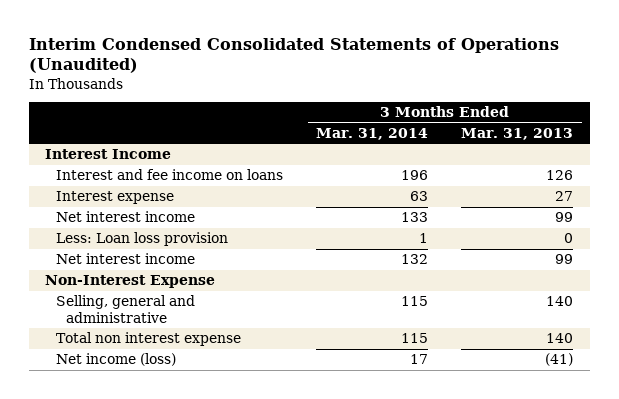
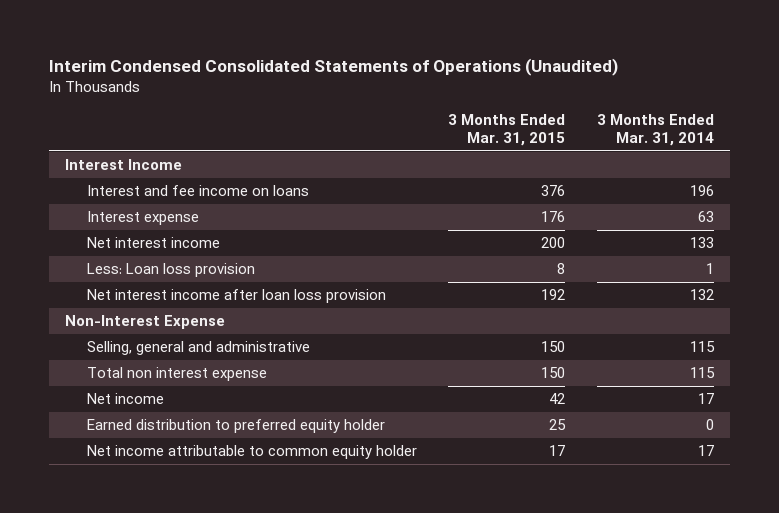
[461,127,574,140] Mar. 31, 2013 -> none
none -> [448,113,566,146] 3 Months Ended Mar. 31, 2015
[55,253,195,265] Net interest income -> [86,289,386,304] Net interest income after loan loss provision
[55,353,176,367] Net income (loss) -> [86,393,164,405] Net income
none -> [86,419,385,434] Earned distribution to preferred equity holder
none -> [86,445,417,460] Net income attributable to common equity holder

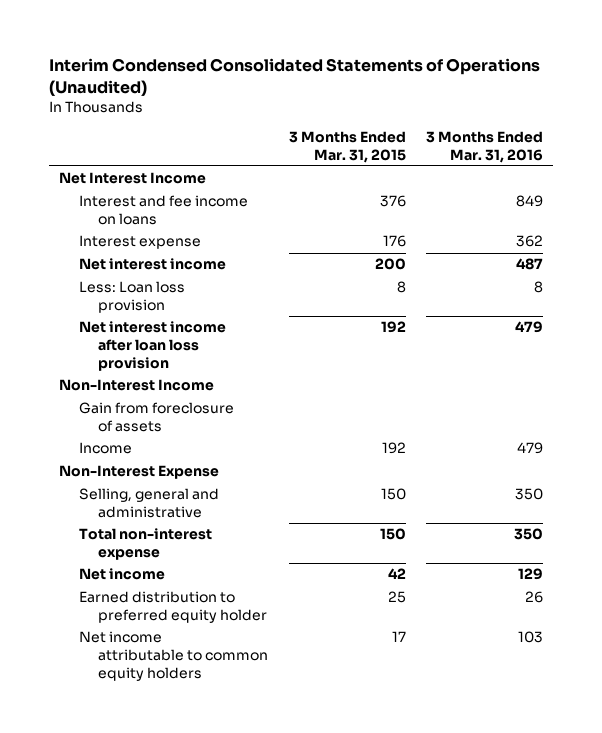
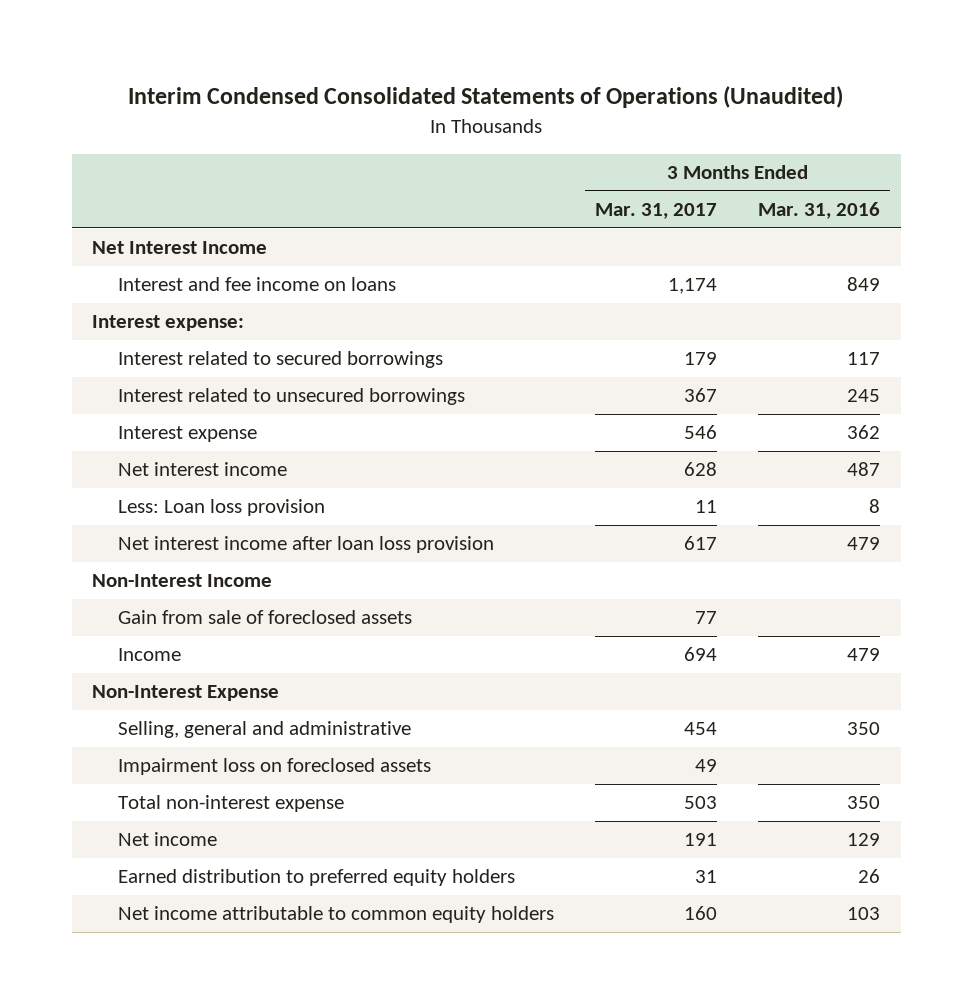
[288,131,406,163] 3 Months Ended Mar. 31, 2015 -> none
none -> [595,203,718,220] Mar. 31, 2017
none -> [92,315,245,332] Interest expense:
none -> [118,351,444,369] Interest related to secured borrowings
none -> [118,388,466,406] Interest related to unsecured borrowings
[78,402,234,433] Gain from foreclosure of assets -> [118,610,413,625] Gain from sale of foreclosed assets
none -> [118,758,432,776] Impairment loss on foreclosed assets
[78,591,268,624] Earned distribution to preferred equity holder -> [118,869,516,887] Earned distribution to preferred equity holders

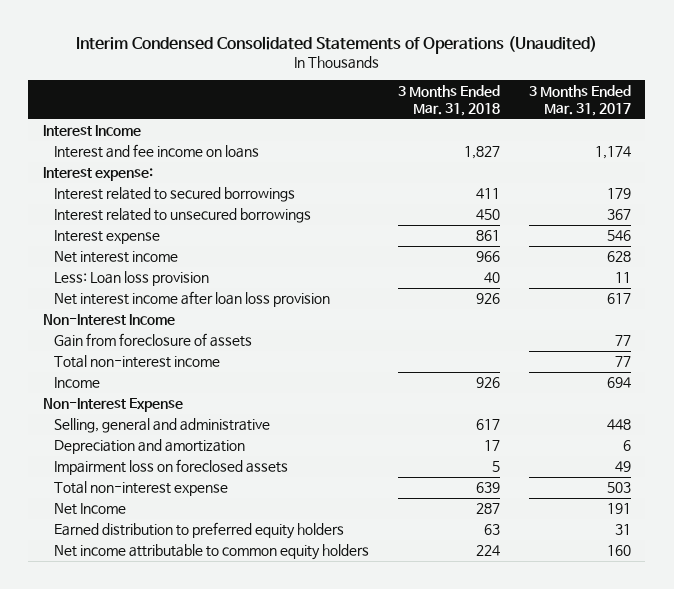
[758,202,881,220] Mar. 31, 2016 -> none
none -> [398,84,501,116] 3 Months Ended Mar. 31, 2018
[92,241,268,255] Net Interest Income -> [42,125,141,137] Interest Income
[118,610,413,625] Gain from sale of foreclosed assets -> [54,333,253,348] Gain from foreclosure of assets
none -> [54,355,221,369] Total non-interest income
[684,722,718,736] 454 -> [606,419,631,431] 448
none -> [54,439,246,455] Depreciation and amortization
[118,832,218,847] Net income -> [54,503,127,516] Net Income

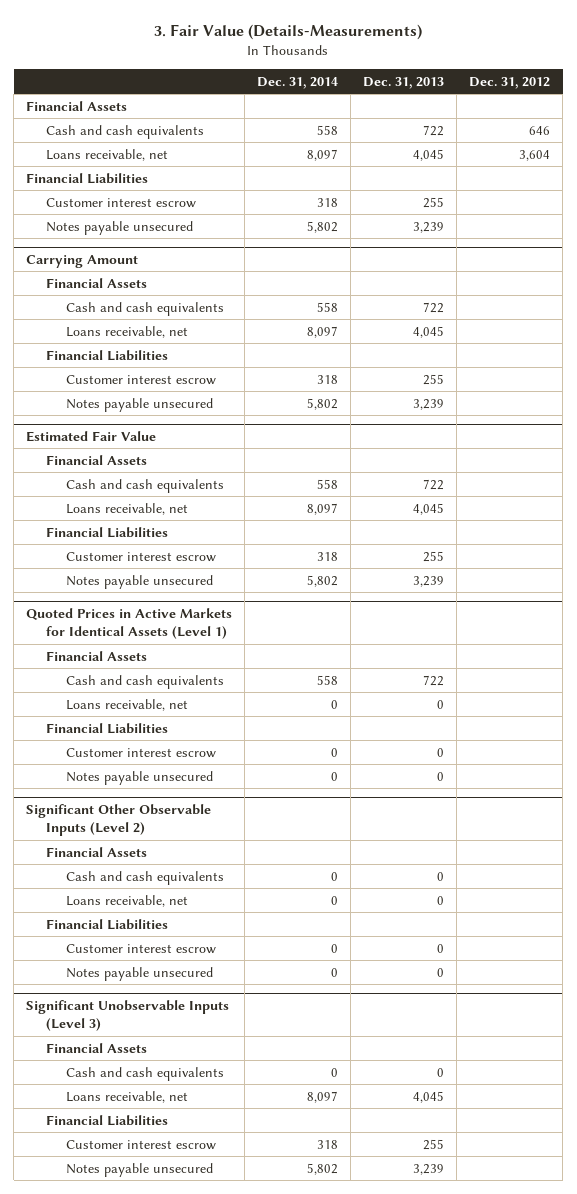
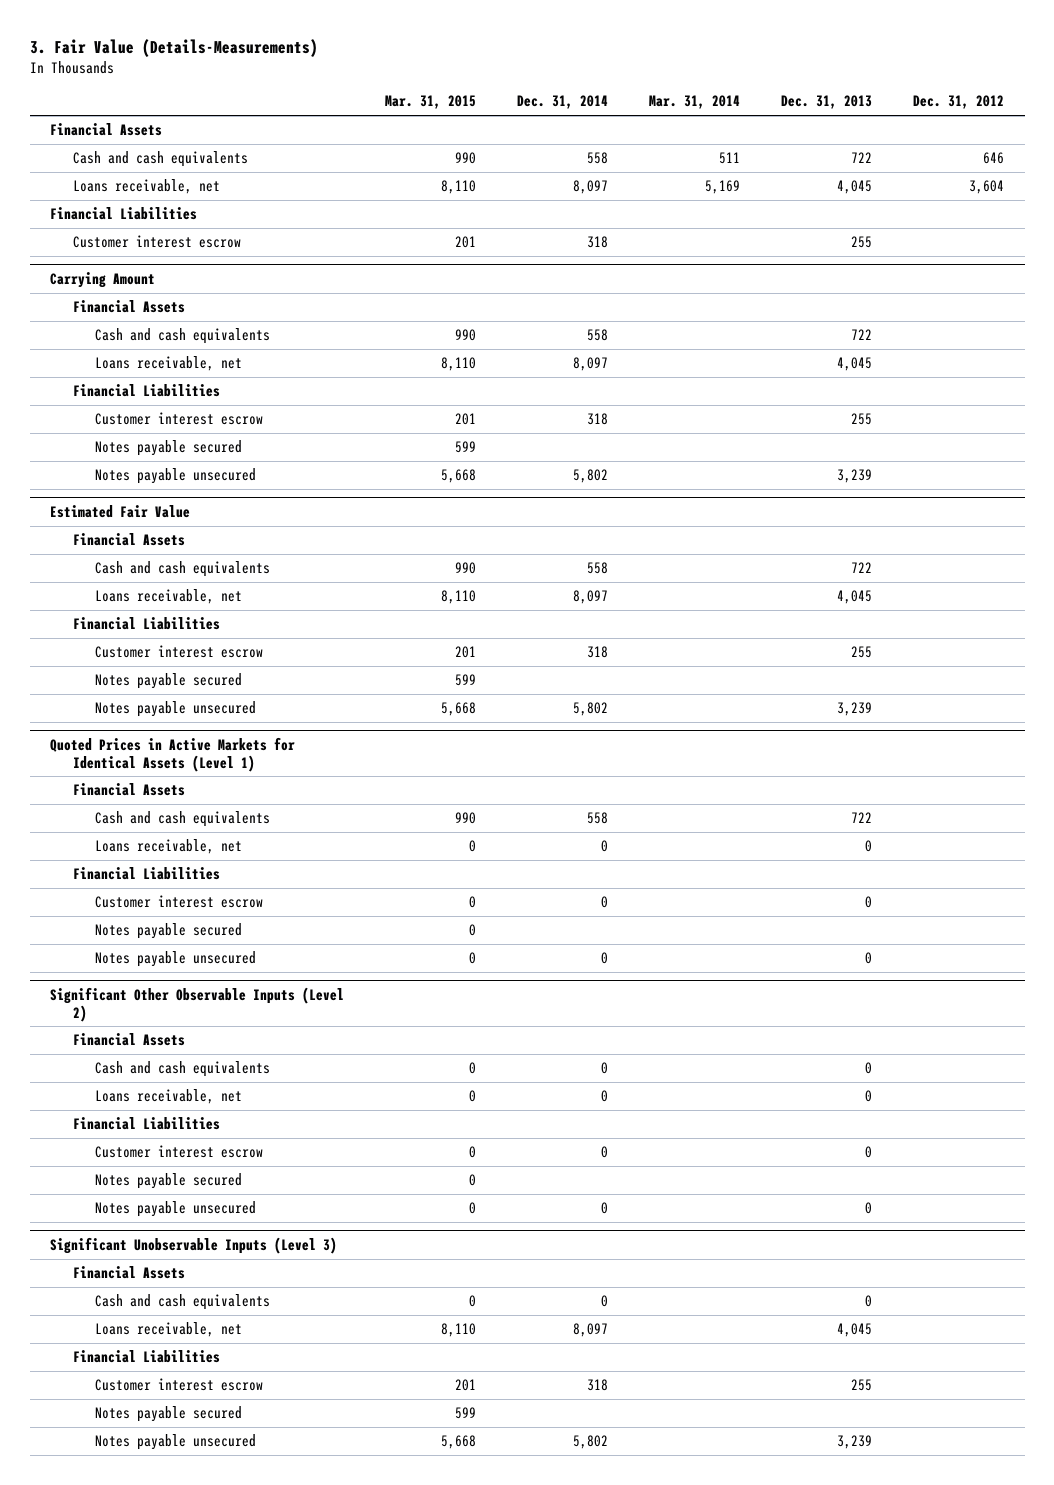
none -> [385,95,477,110] Mar. 31, 2015
none -> [649,95,741,110] Mar. 31, 2014
[46,220,194,235] Notes payable unsecured -> none
none -> [94,440,242,457] Notes payable secured
none -> [94,673,242,690] Notes payable secured
none -> [94,923,242,940] Notes payable secured
none -> [94,1173,242,1190] Notes payable secured
none -> [94,1406,242,1423] Notes payable secured

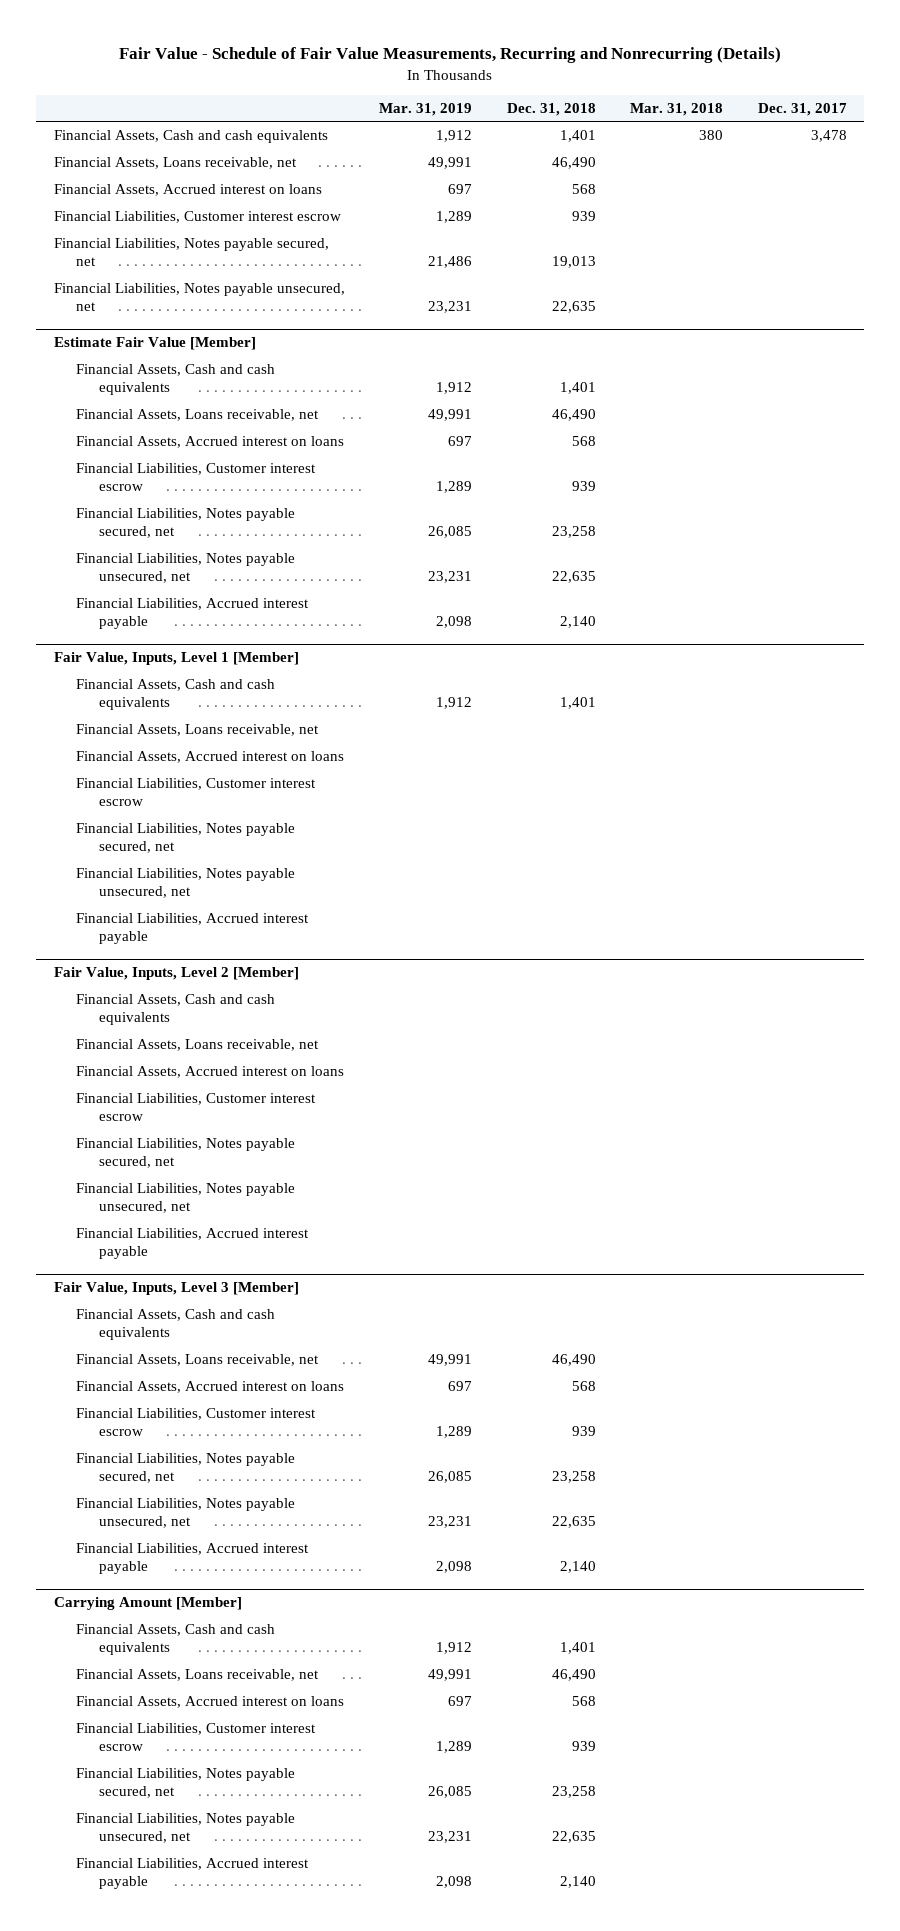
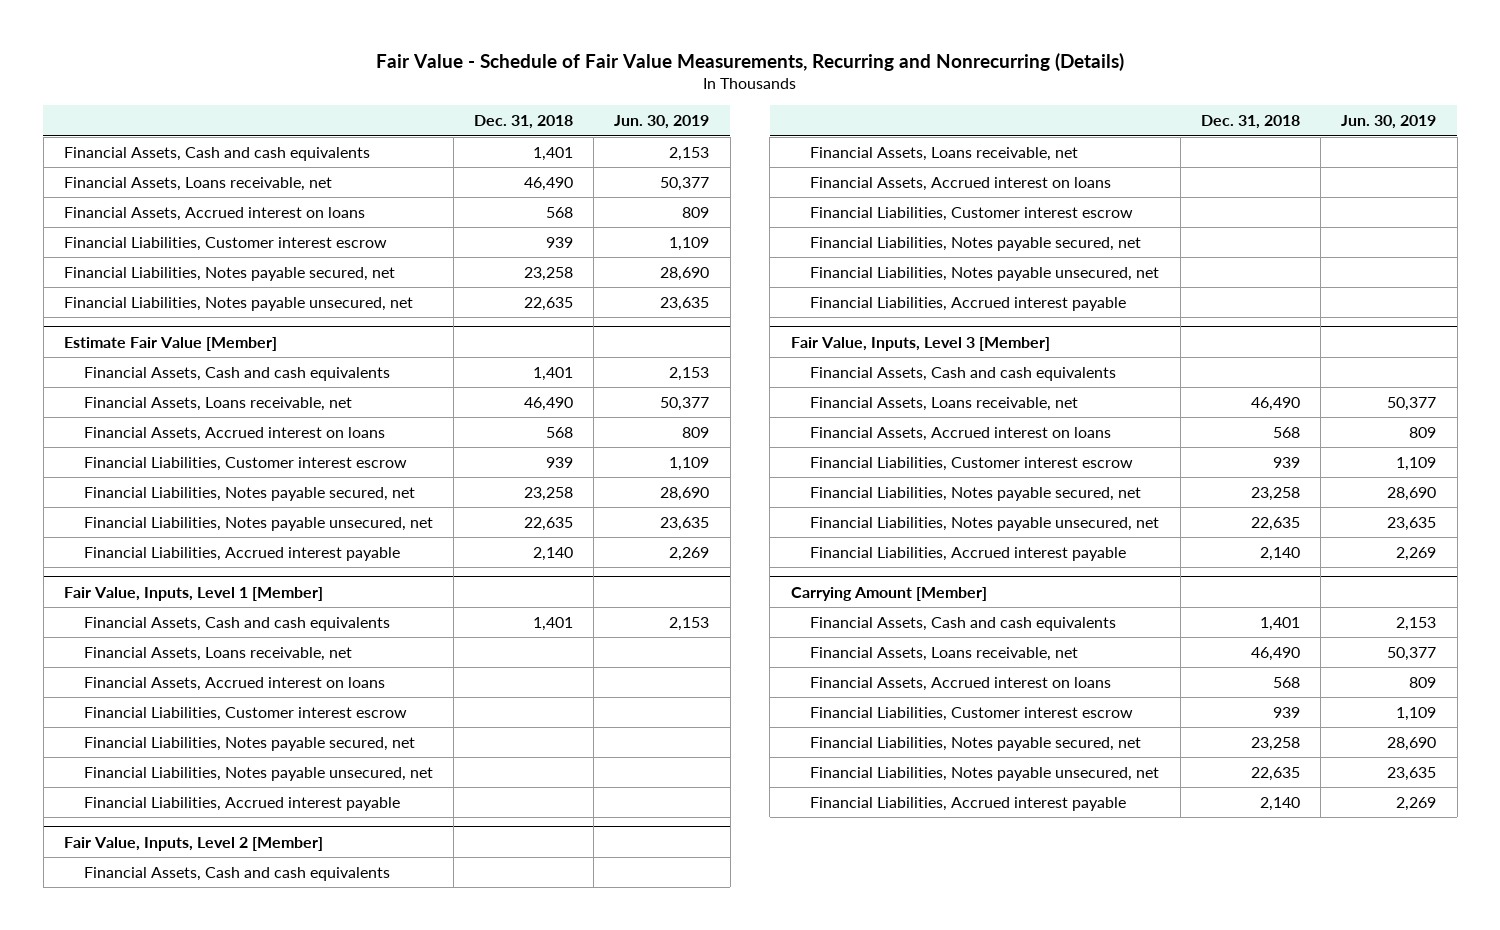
[379,102,473,116] Mar. 31, 2019 -> none
[630,102,724,116] Mar. 31, 2018 -> none
[757,102,847,116] Dec. 31, 2017 -> none
none -> [614,115,710,130] Jun. 30, 2019
[551,256,596,269] 19,013 -> [524,266,574,281] 23,258

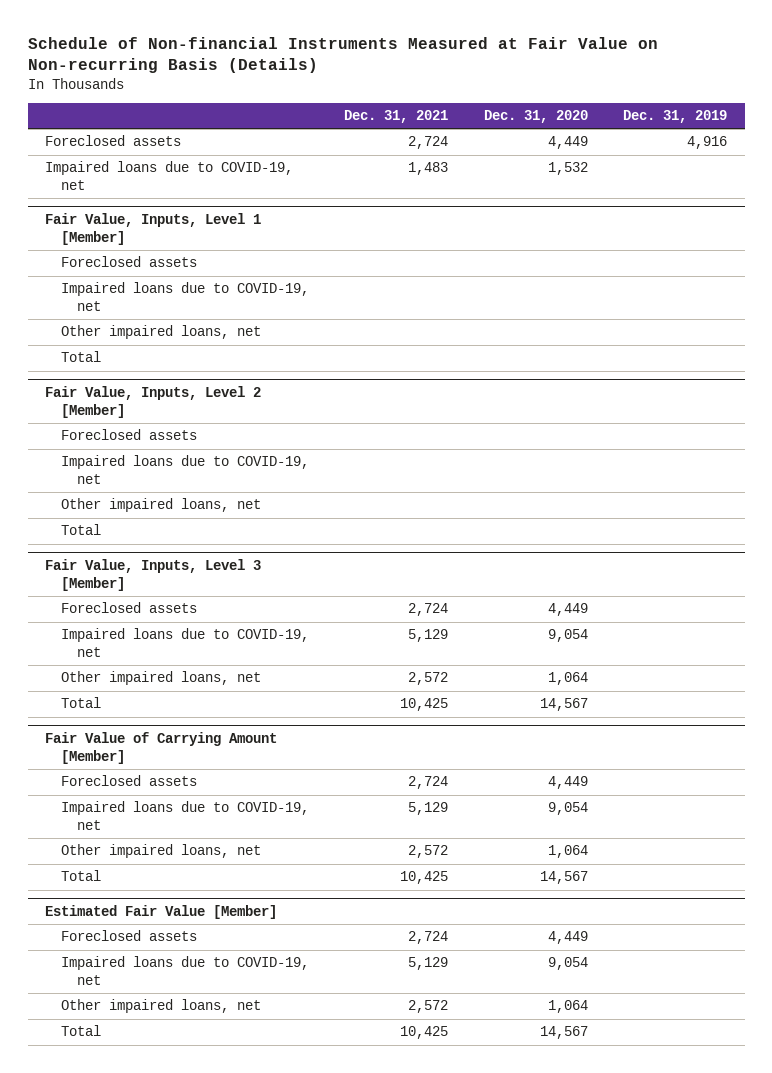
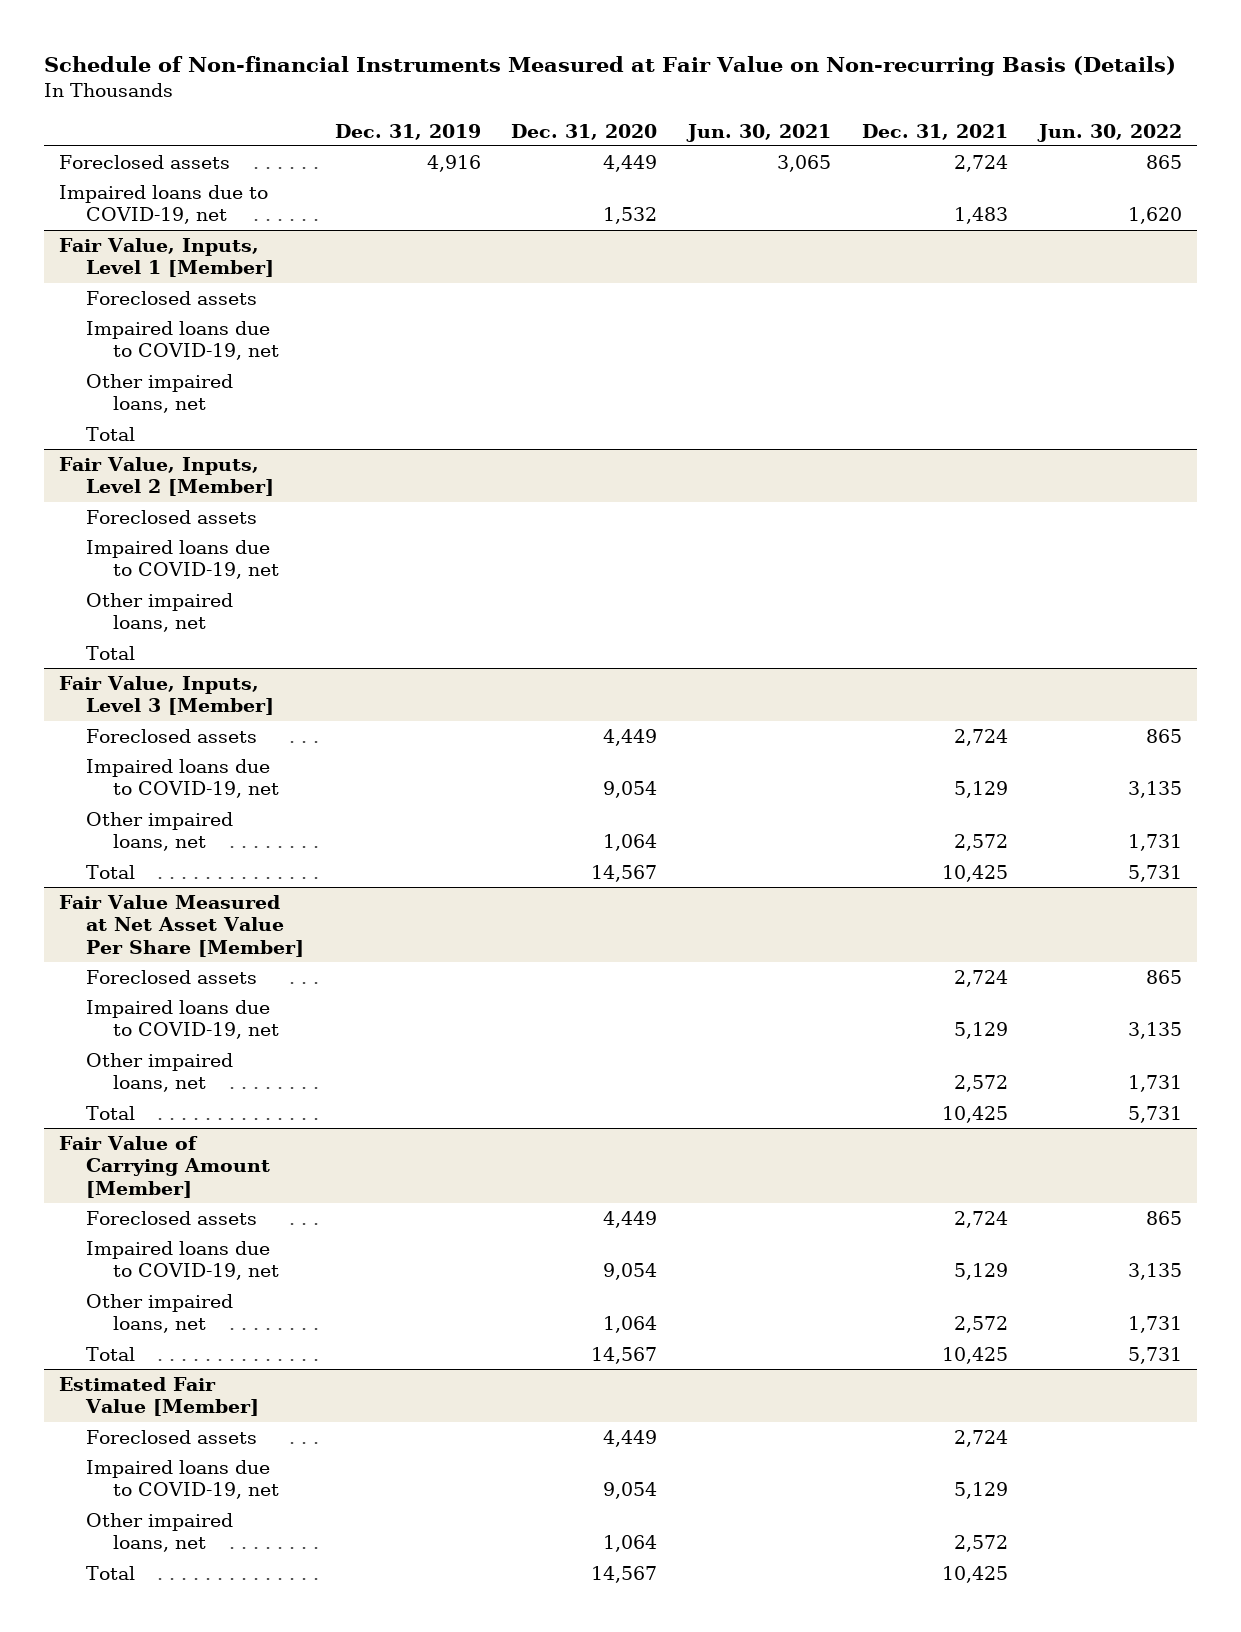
none -> [686,123,832,142] Jun. 30, 2021
none -> [1036,123,1182,142] Jun. 30, 2022
none -> [59,894,305,958] Fair Value Measured at Net Asset Value Per Share [Member]
none -> [86,969,258,984] Foreclosed assets
none -> [86,999,280,1040] Impaired loans due to COVID-19, net
none -> [86,1052,234,1093] Other impaired loans, net
none -> [86,1105,136,1120] Total

